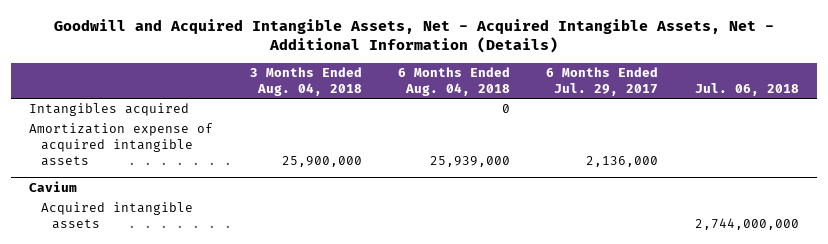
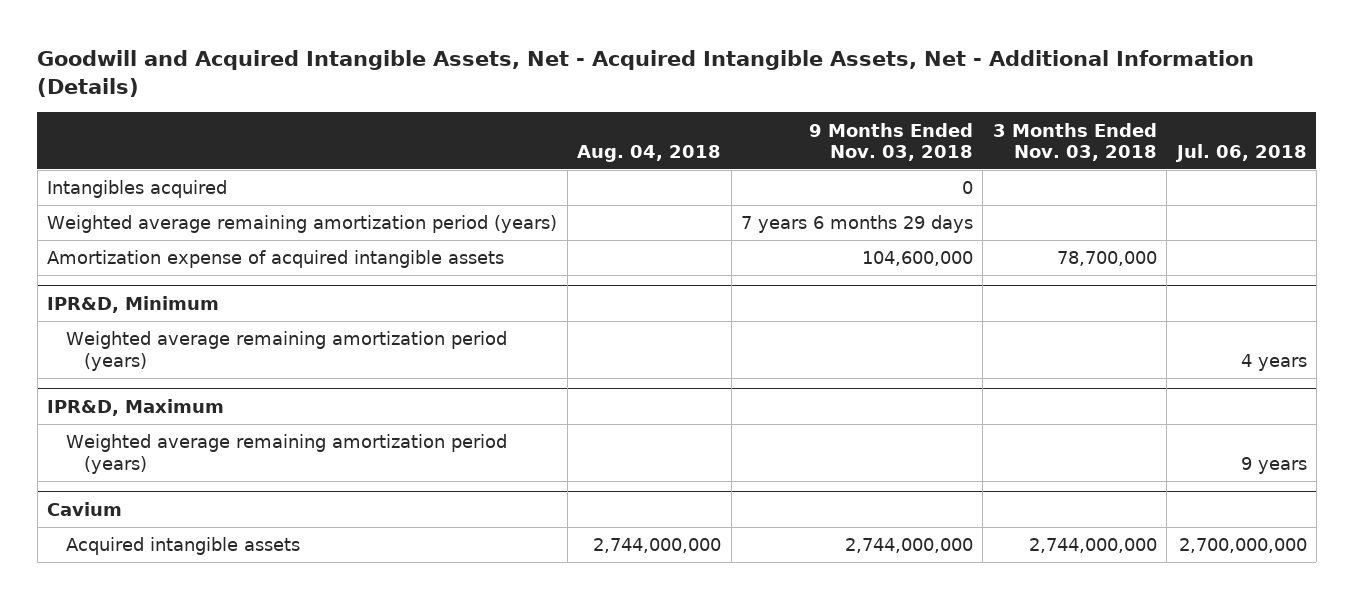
[249,67,362,96] 3 Months Ended Aug. 04, 2018 -> none
[397,67,510,96] 6 Months Ended Aug. 04, 2018 -> none
[546,67,659,96] 6 Months Ended Jul. 29, 2017 -> none
none -> [577,144,722,162] Aug. 04, 2018
none -> [808,122,973,161] 9 Months Ended Nov. 03, 2018
none -> [992,122,1157,161] 3 Months Ended Nov. 03, 2018
none -> [47,215,558,234] Weighted average remaining amortization period (years)
none -> [47,295,220,313] IPR&D, Minimum
none -> [65,331,507,371] Weighted average remaining amortization period (years)
none -> [47,398,225,416] IPR&D, Maximum
none -> [65,434,507,474] Weighted average remaining amortization period (years)
[694,217,799,230] 2,744,000,000 -> [1178,538,1307,554] 2,700,000,000

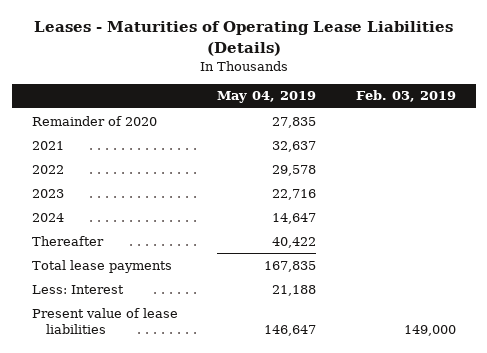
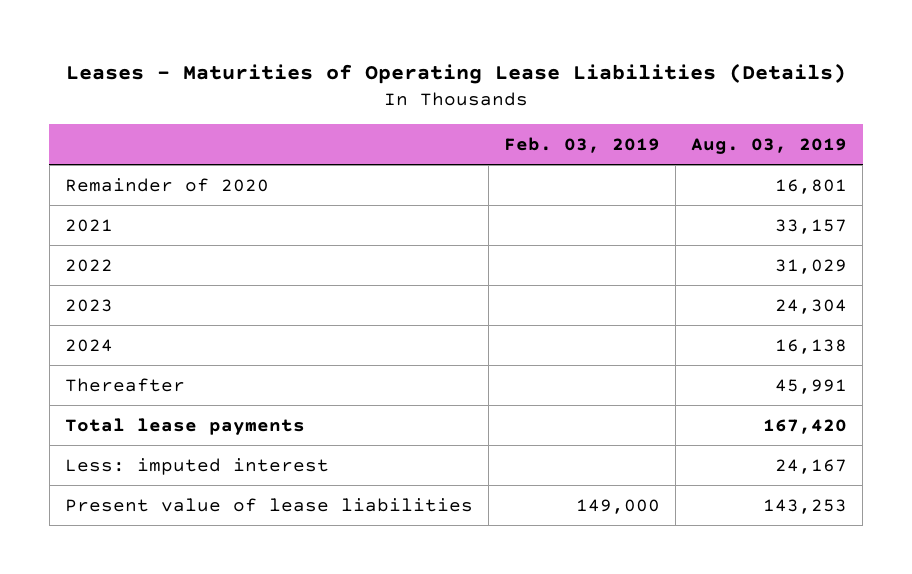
[217,91,317,104] May 04, 2019 -> none
none -> [691,138,848,155] Aug. 03, 2019
[31,284,124,294] Less: Interest -> [64,457,329,475] Less: imputed interest

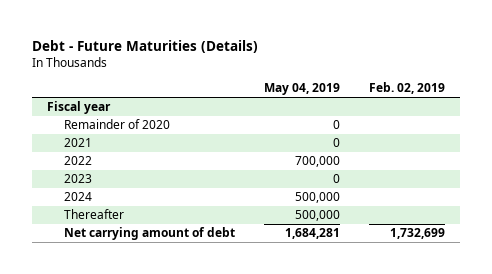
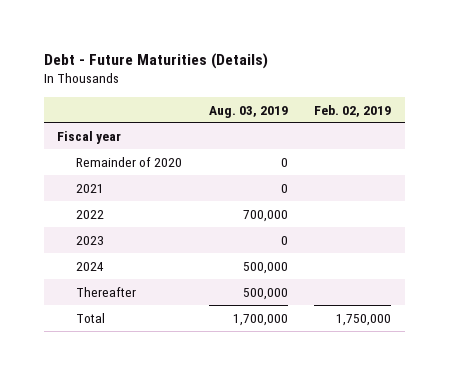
[264,83,341,96] May 04, 2019 -> none
none -> [208,105,288,118] Aug. 03, 2019
[64,227,236,241] Net carrying amount of debt -> none
none -> [76,312,106,323] Total

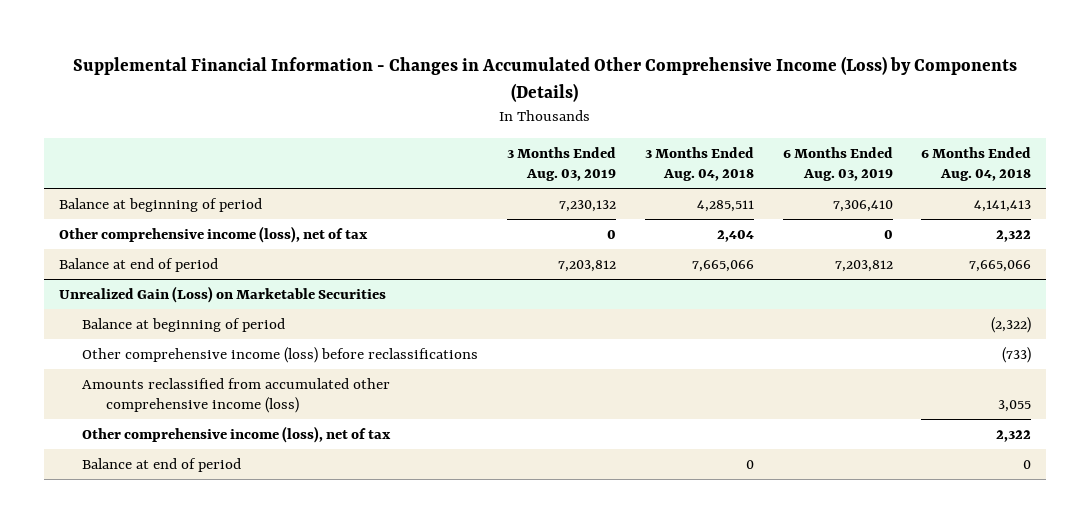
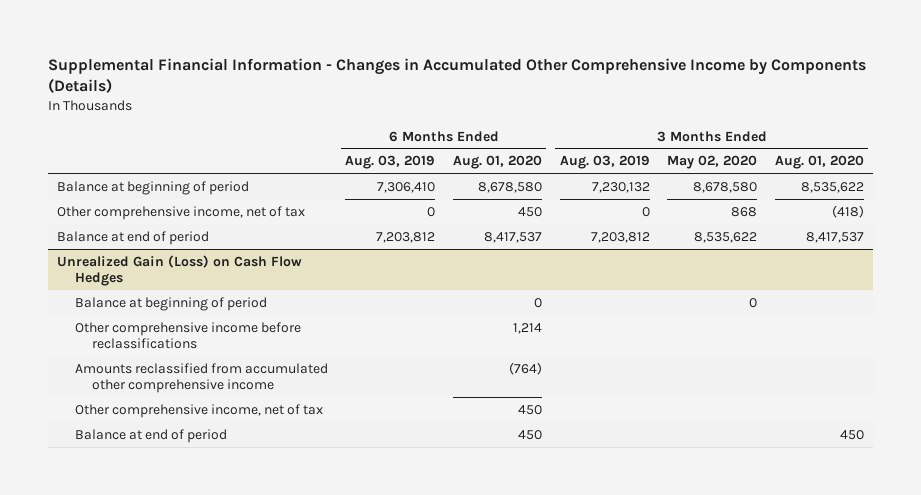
[73,56,1018,102] Supplemental Financial Information - Changes in Accumulated Other Comprehensive Income (Loss) by Components (Details) -> [48,57,867,94] Supplemental Financial Information - Changes in Accumulated Other Comprehensive Income by Components (Details)
[644,147,754,182] 3 Months Ended Aug. 04, 2018 -> none
[921,147,1032,182] 6 Months Ended Aug. 04, 2018 -> none
none -> [452,155,542,170] Aug. 01, 2020
none -> [667,155,758,170] May 02, 2020
none -> [775,155,865,170] Aug. 01, 2020
[58,225,368,243] Other comprehensive income (loss), net of tax -> [57,205,306,220] Other comprehensive income, net of tax
[58,285,386,303] Unrealized Gain (Loss) on Marketable Securities -> none
[82,317,286,332] Balance at beginning of period -> none
[82,346,479,363] Other comprehensive income (loss) before reclassifications -> none
[82,377,391,413] Amounts reclassified from accumulated other comprehensive income (loss) -> none
[82,425,392,443] Other comprehensive income (loss), net of tax -> none
[82,457,242,472] Balance at end of period -> none
none -> [57,254,303,286] Unrealized Gain (Loss) on Cash Flow Hedges
none -> [74,296,267,311] Balance at beginning of period
none -> [74,321,301,349] Other comprehensive income before reclassifications
none -> [74,362,328,393] Amounts reclassified from accumulated other comprehensive income
none -> [74,403,323,418] Other comprehensive income, net of tax
none -> [74,428,227,443] Balance at end of period

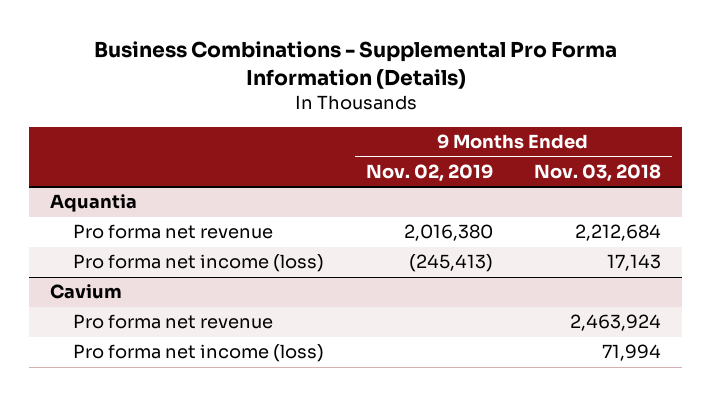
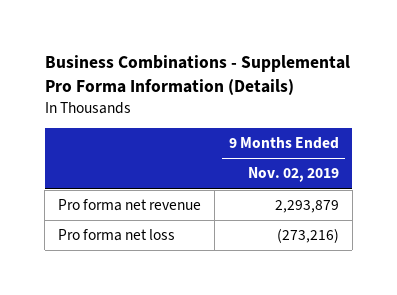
[534,163,662,182] Nov. 03, 2018 -> none
[49,194,137,213] Aquantia -> none
[73,224,274,240] Pro forma net revenue -> none
[73,254,325,273] Pro forma net income (loss) -> none
[49,284,122,300] Cavium -> none
[73,314,274,330] Pro forma net revenue -> none
[73,344,325,363] Pro forma net income (loss) -> none
none -> [58,199,202,212] Pro forma net revenue
none -> [58,229,176,242] Pro forma net loss

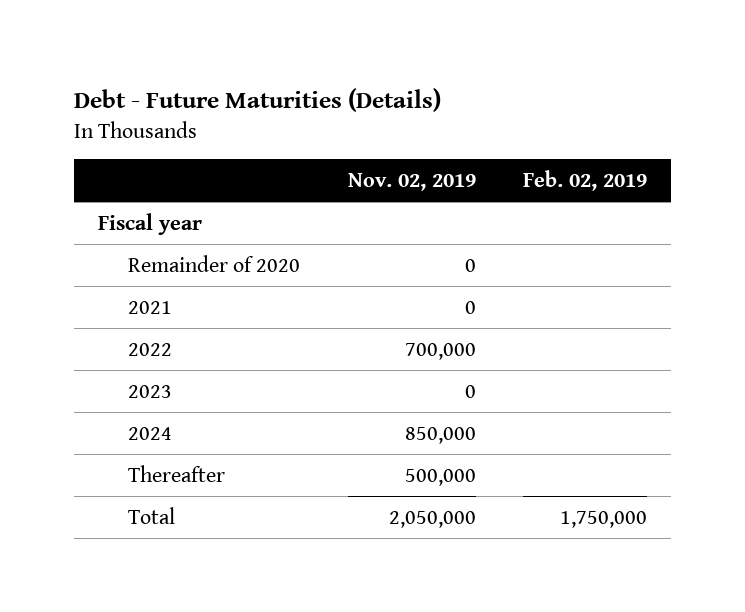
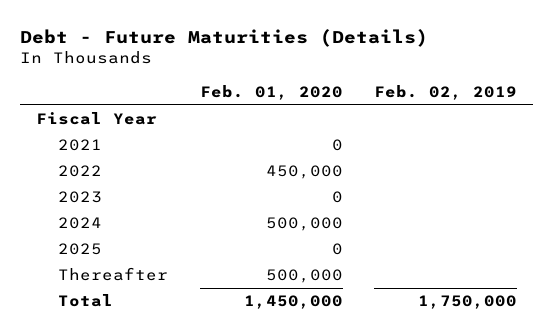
[347,173,476,192] Nov. 02, 2019 -> none
none -> [199,84,343,100] Feb. 01, 2020
[128,254,301,272] Remainder of 2020 -> none
[98,212,203,235] Fiscal year -> [36,112,158,126] Fiscal Year
none -> [57,243,102,256] 2025

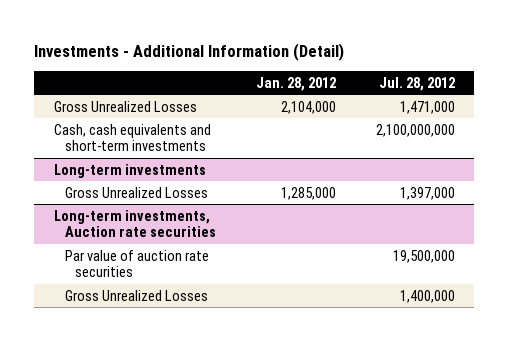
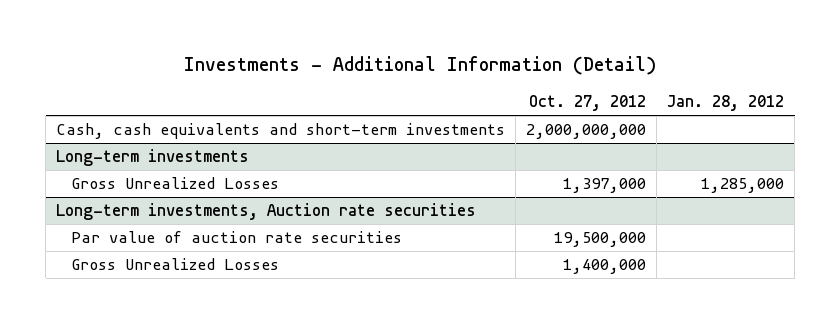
[378,76,455,91] Jul. 28, 2012 -> none
none -> [529,95,647,112] Oct. 27, 2012
[54,100,198,112] Gross Unrealized Losses -> none

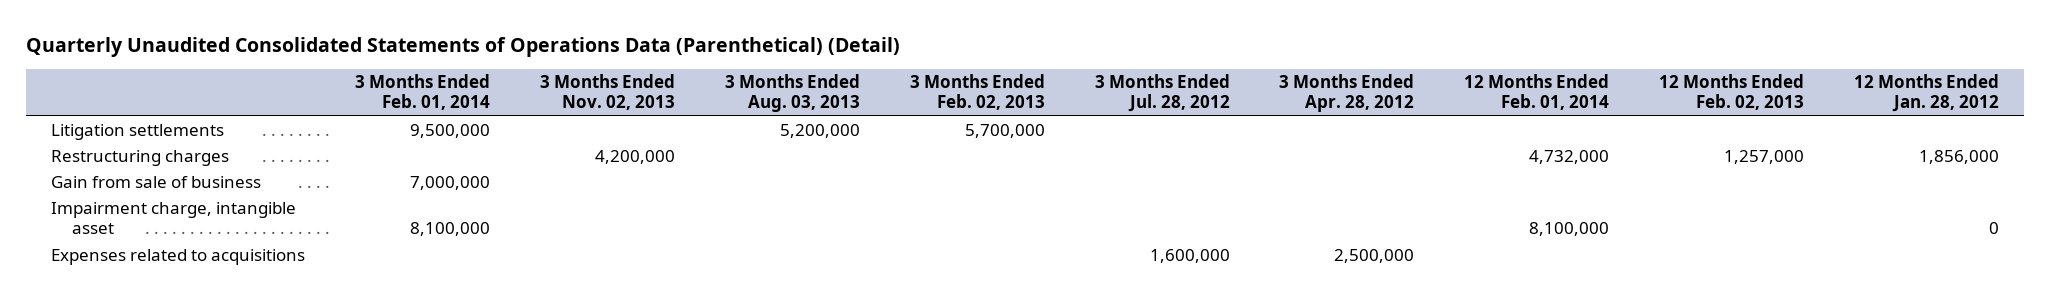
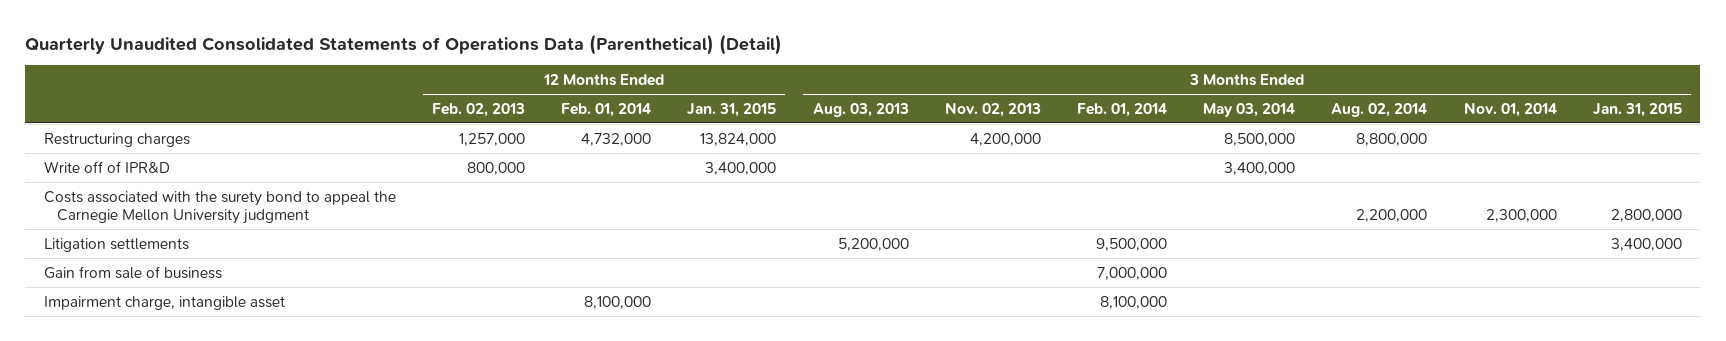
[909,74,1045,111] 3 Months Ended Feb. 02, 2013 -> none
[1094,74,1230,113] 3 Months Ended Jul. 28, 2012 -> none
[1279,74,1415,113] 3 Months Ended Apr. 28, 2012 -> none
[1854,74,2000,113] 12 Months Ended Jan. 28, 2012 -> none
none -> [687,102,777,117] Jan. 31, 2015
none -> [1203,102,1296,117] May 03, 2014
none -> [1331,102,1428,117] Aug. 02, 2014
none -> [1463,102,1557,117] Nov. 01, 2014
none -> [1592,102,1682,117] Jan. 31, 2015
none -> [43,160,170,173] Write off of IPR&D
none -> [43,190,396,224] Costs associated with the surety bond to appeal the Carnegie Mellon University judgment
[50,124,224,141] Litigation settlements -> [43,237,189,252] Litigation settlements
[50,249,305,266] Expenses related to acquisitions -> none

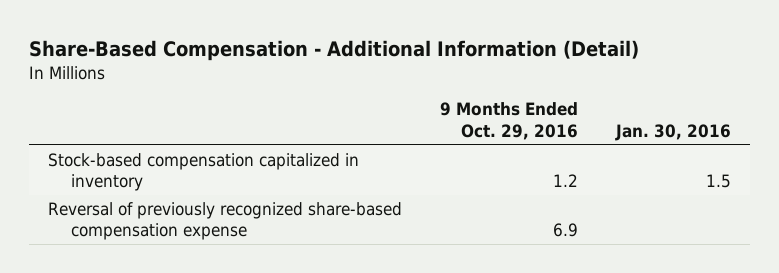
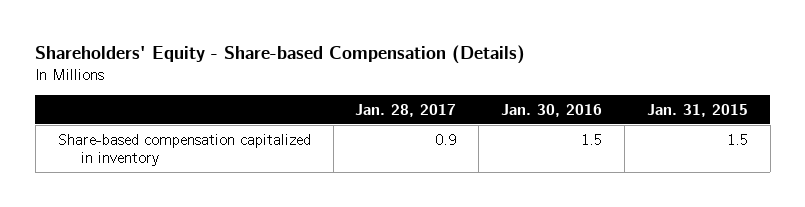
[29,39,640,61] Share-Based Compensation - Additional Information (Detail) -> [35,45,526,65] Shareholders' Equity - Share-based Compensation (Details)
[439,102,578,141] 9 Months Ended Oct. 29, 2016 -> none
none -> [355,103,457,117] Jan. 28, 2017
none -> [646,103,748,117] Jan. 31, 2015
[48,201,403,241] Reversal of previously recognized share-based compensation expense -> none
[48,152,360,192] Stock-based compensation capitalized in inventory -> [57,133,311,166] Share-based compensation capitalized in inventory

